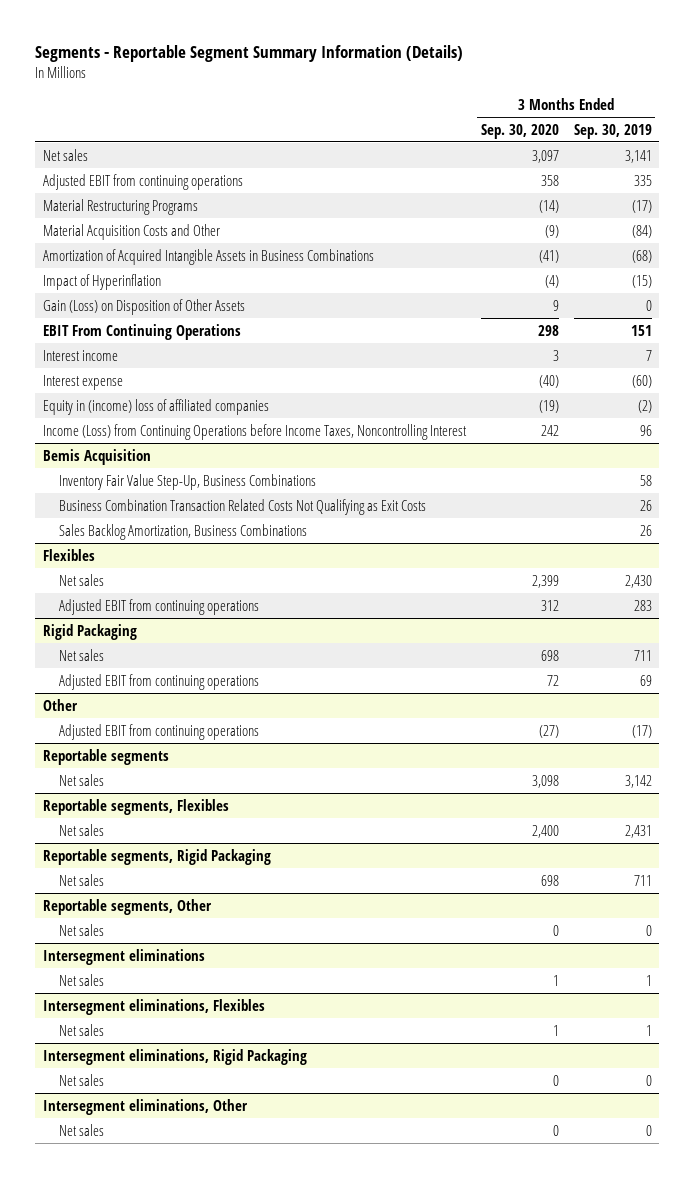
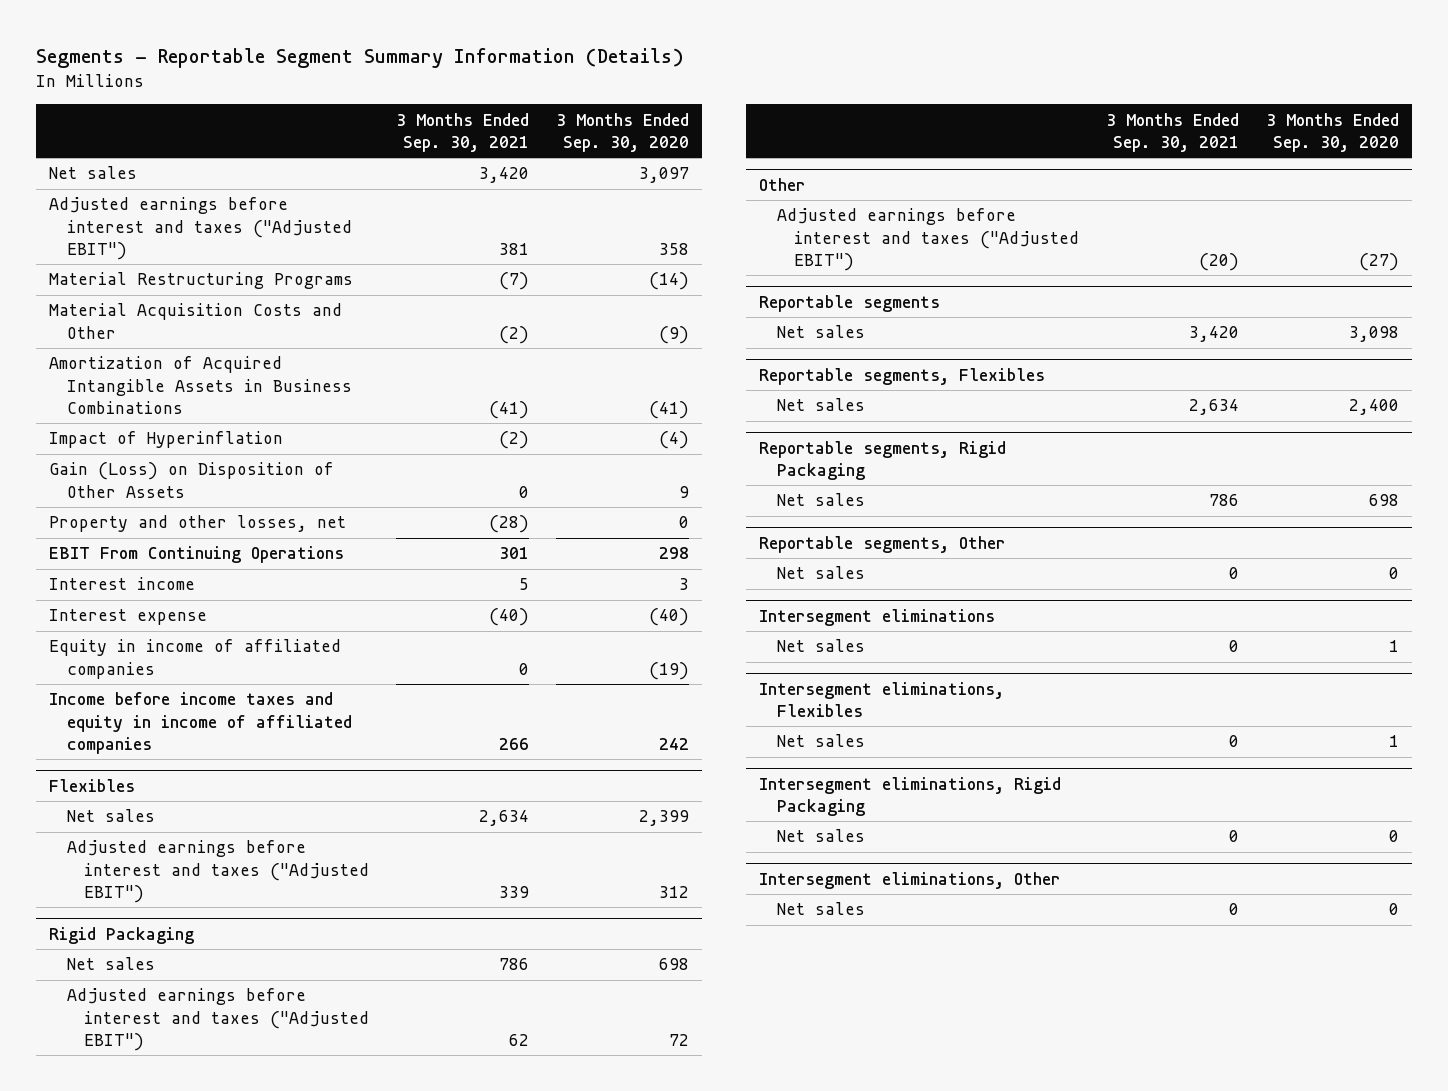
[573,123,652,139] Sep. 30, 2019 -> none
none -> [396,112,530,153] 3 Months Ended Sep. 30, 2021
[42,173,243,190] Adjusted EBIT from continuing operations -> [49,197,352,260] Adjusted earnings before interest and taxes ("Adjusted EBIT")
none -> [49,515,347,533] Property and other losses, net
[42,448,151,465] Bemis Acquisition -> none
[58,473,316,490] Inventory Fair Value Step-Up, Business Combinations -> none
[58,498,426,515] Business Combination Transaction Related Costs Not Qualifying as Exit Costs -> none
[58,523,307,540] Sales Backlog Amortization, Business Combinations -> none
[42,398,269,415] Equity in (income) loss of affiliated companies -> [49,639,342,679] Equity in income of affiliated companies
[42,423,467,440] Income (Loss) from Continuing Operations before Income Taxes, Noncontrolling Interest -> [49,692,352,754] Income before income taxes and equity in income of affiliated companies
[58,598,259,615] Adjusted EBIT from continuing operations -> [66,840,370,903] Adjusted earnings before interest and taxes ("Adjusted EBIT")
[58,673,259,690] Adjusted EBIT from continuing operations -> [66,988,370,1051] Adjusted earnings before interest and taxes ("Adjusted EBIT")
[58,723,259,740] Adjusted EBIT from continuing operations -> [776,208,1080,271] Adjusted earnings before interest and taxes ("Adjusted EBIT")

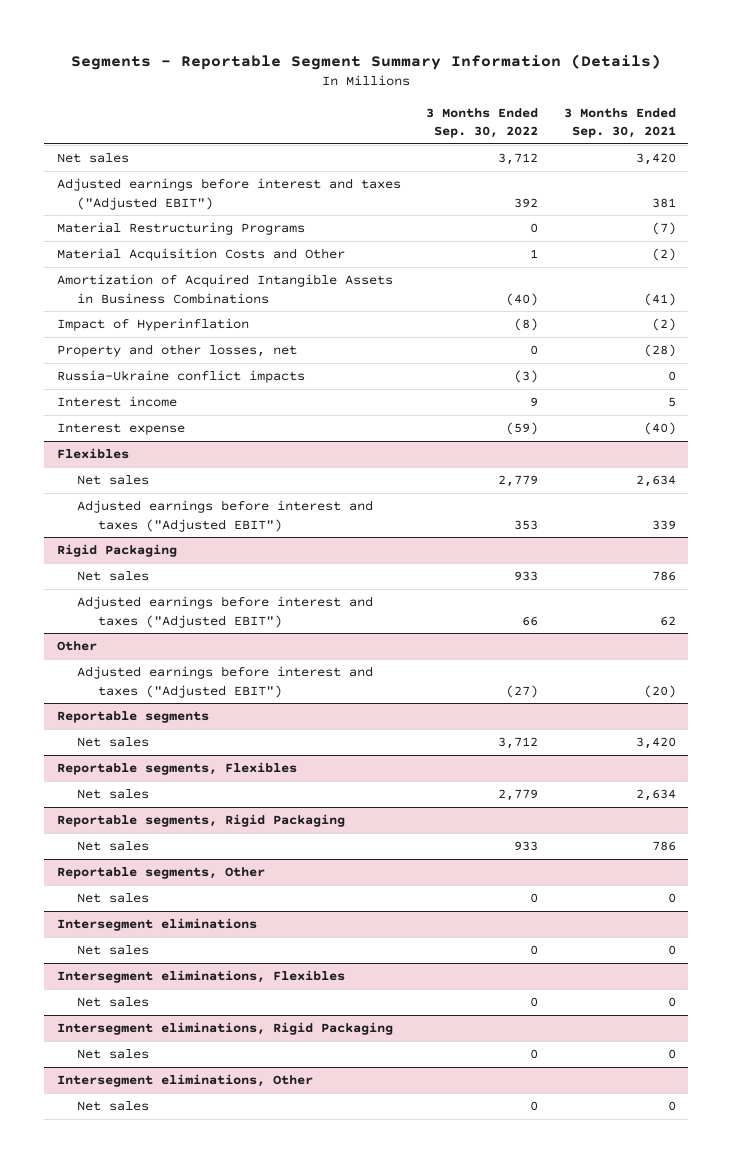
[555,112,689,153] 3 Months Ended Sep. 30, 2020 -> none
none -> [426,107,539,139] 3 Months Ended Sep. 30, 2022
[49,462,335,498] Gain (Loss) on Disposition of Other Assets -> none
[49,546,345,564] EBIT From Continuing Operations -> none
none -> [56,370,305,384] Russia-Ukraine conflict impacts
[49,639,342,679] Equity in income of affiliated companies -> none
[49,692,352,754] Income before income taxes and equity in income of affiliated companies -> none

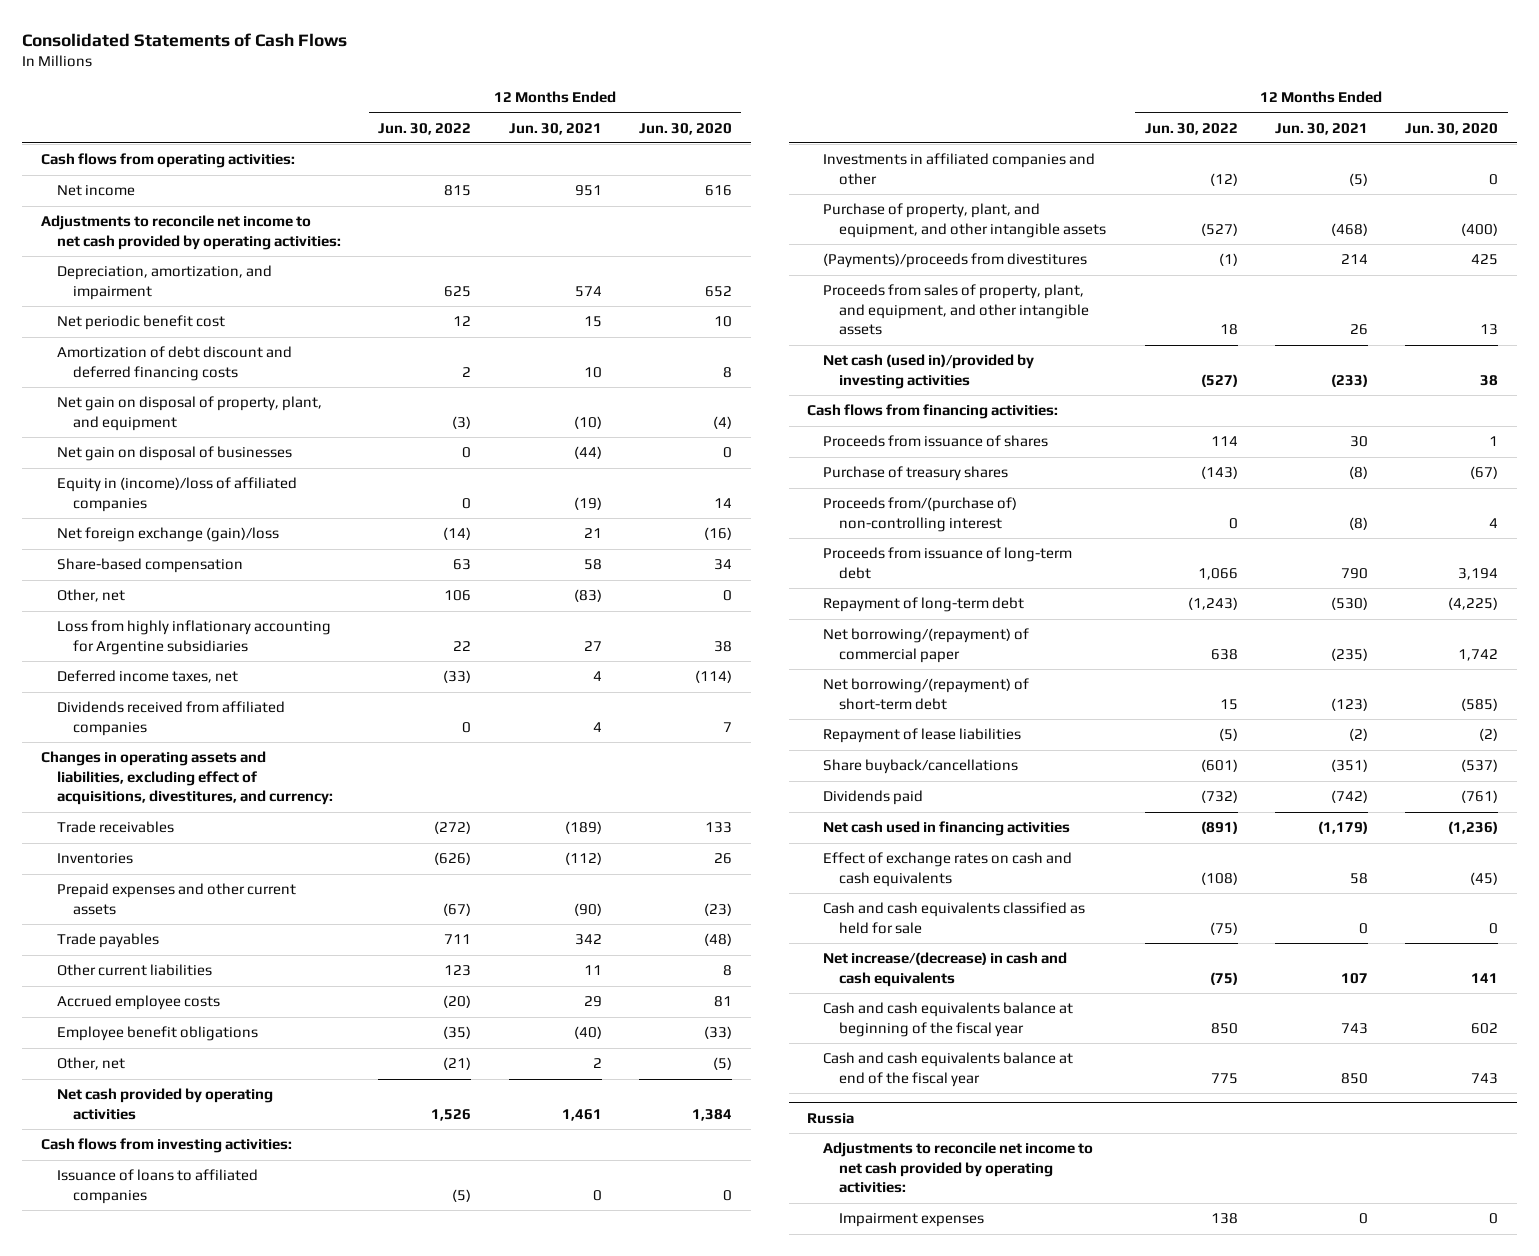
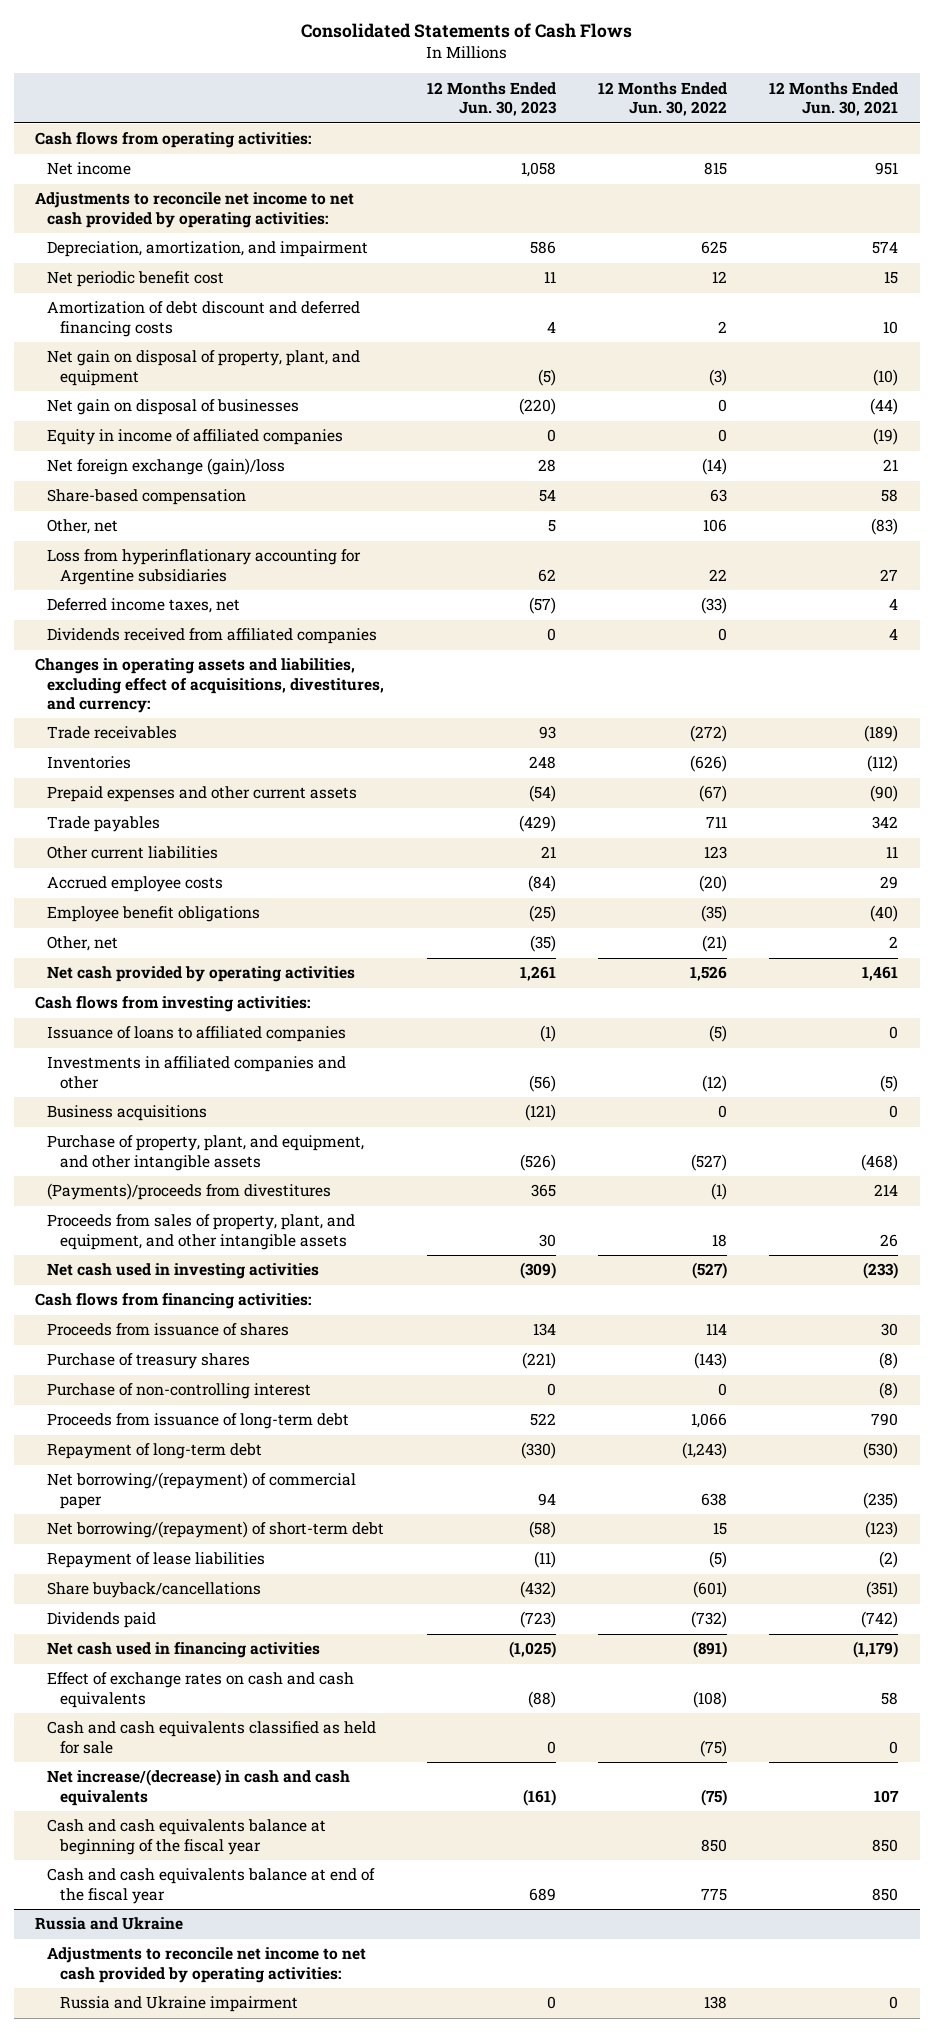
[639,122,733,135] Jun. 30, 2020 -> none
none -> [426,81,557,117] 12 Months Ended Jun. 30, 2023
[57,477,298,512] Equity in (income)/loss of affiliated companies -> [47,429,344,446] Equity in income of affiliated companies
[57,620,332,655] Loss from highly inflationary accounting for Argentine subsidiaries -> [47,549,362,585] Loss from hyperinflationary accounting for Argentine subsidiaries
none -> [47,1105,208,1122] Business acquisitions
[823,354,1035,389] Net cash (used in)/provided by investing activities -> [47,1263,320,1280] Net cash used in investing activities
[823,497,1018,532] Proceeds from/(purchase of) non-controlling interest -> [47,1383,312,1400] Purchase of non-controlling interest
[1340,1022,1368,1034] 743 -> [872,1838,899,1852] 850
[807,1112,855,1124] Russia -> none
none -> [34,1917,183,1931] Russia and Ukraine
[839,1213,985,1228] Impairment expenses -> [59,1996,298,2013] Russia and Ukraine impairment

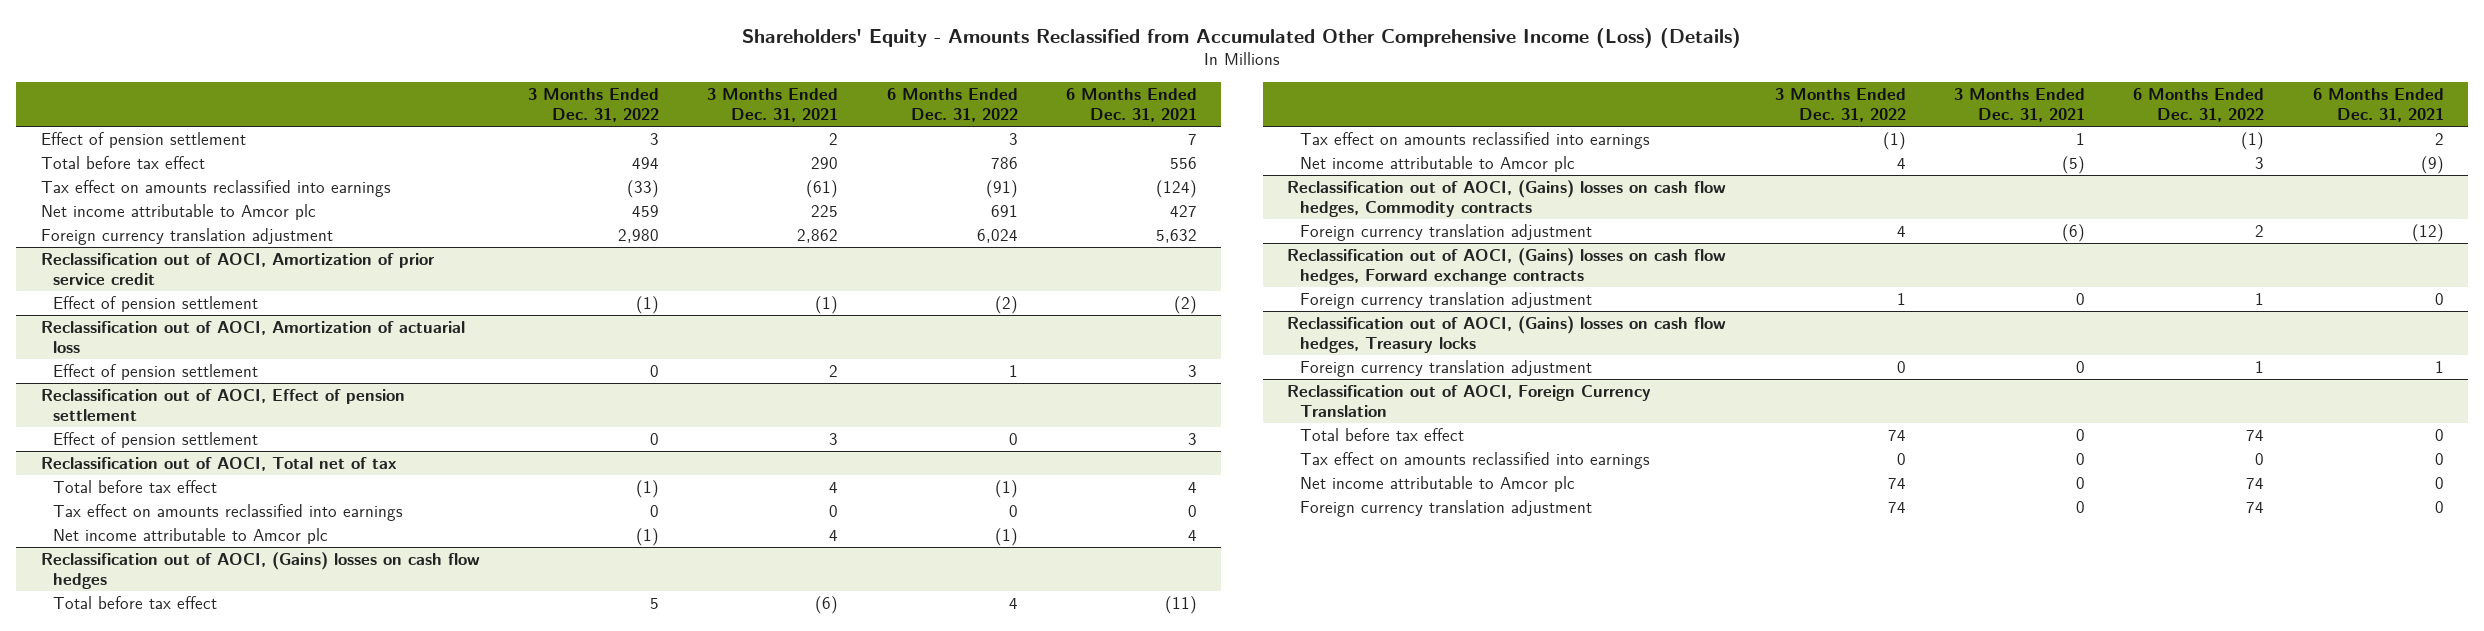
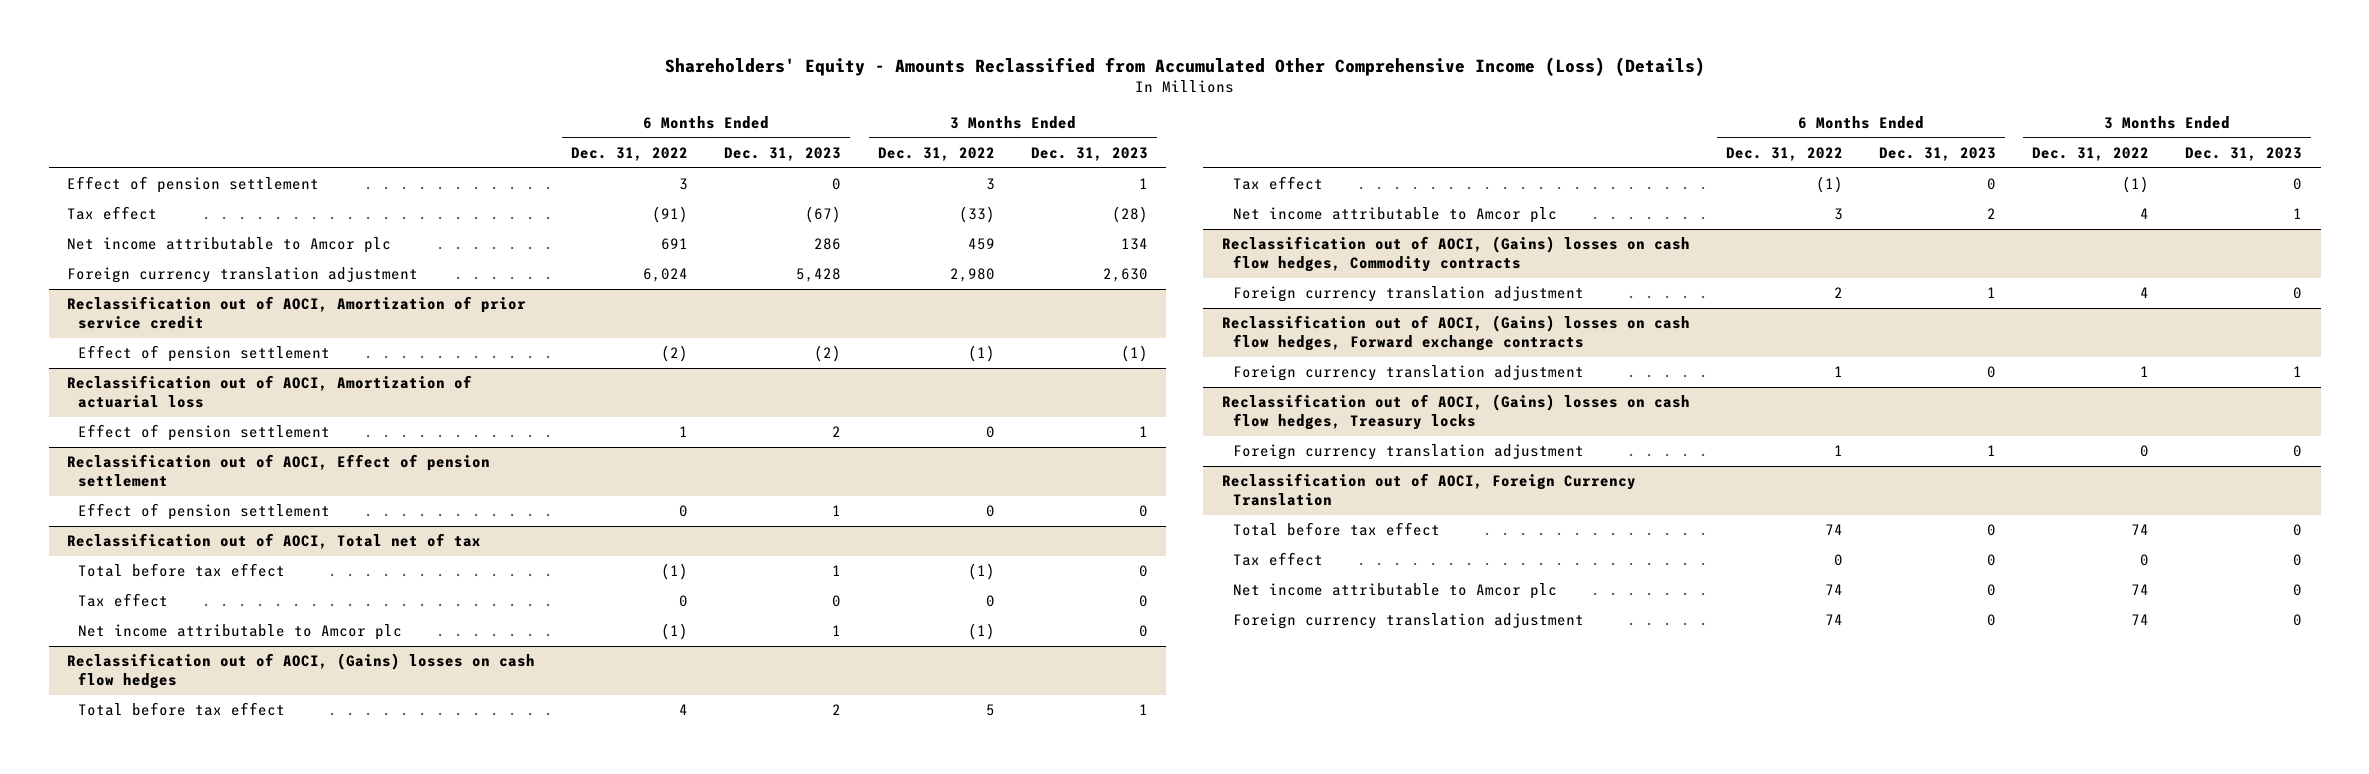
[707,87,839,122] 3 Months Ended Dec. 31, 2021 -> none
[1065,87,1197,122] 6 Months Ended Dec. 31, 2021 -> none
none -> [724,146,842,161] Dec. 31, 2023
none -> [1030,146,1148,161] Dec. 31, 2023
[40,155,205,169] Total before tax effect -> none
[40,179,391,197] Tax effect on amounts reclassified into earnings -> [66,206,157,221] Tax effect
[53,503,404,521] Tax effect on amounts reclassified into earnings -> [78,593,169,608] Tax effect
[1299,131,1650,149] Tax effect on amounts reclassified into earnings -> [1233,176,1324,191] Tax effect
[1299,451,1650,469] Tax effect on amounts reclassified into earnings -> [1233,552,1324,567] Tax effect

